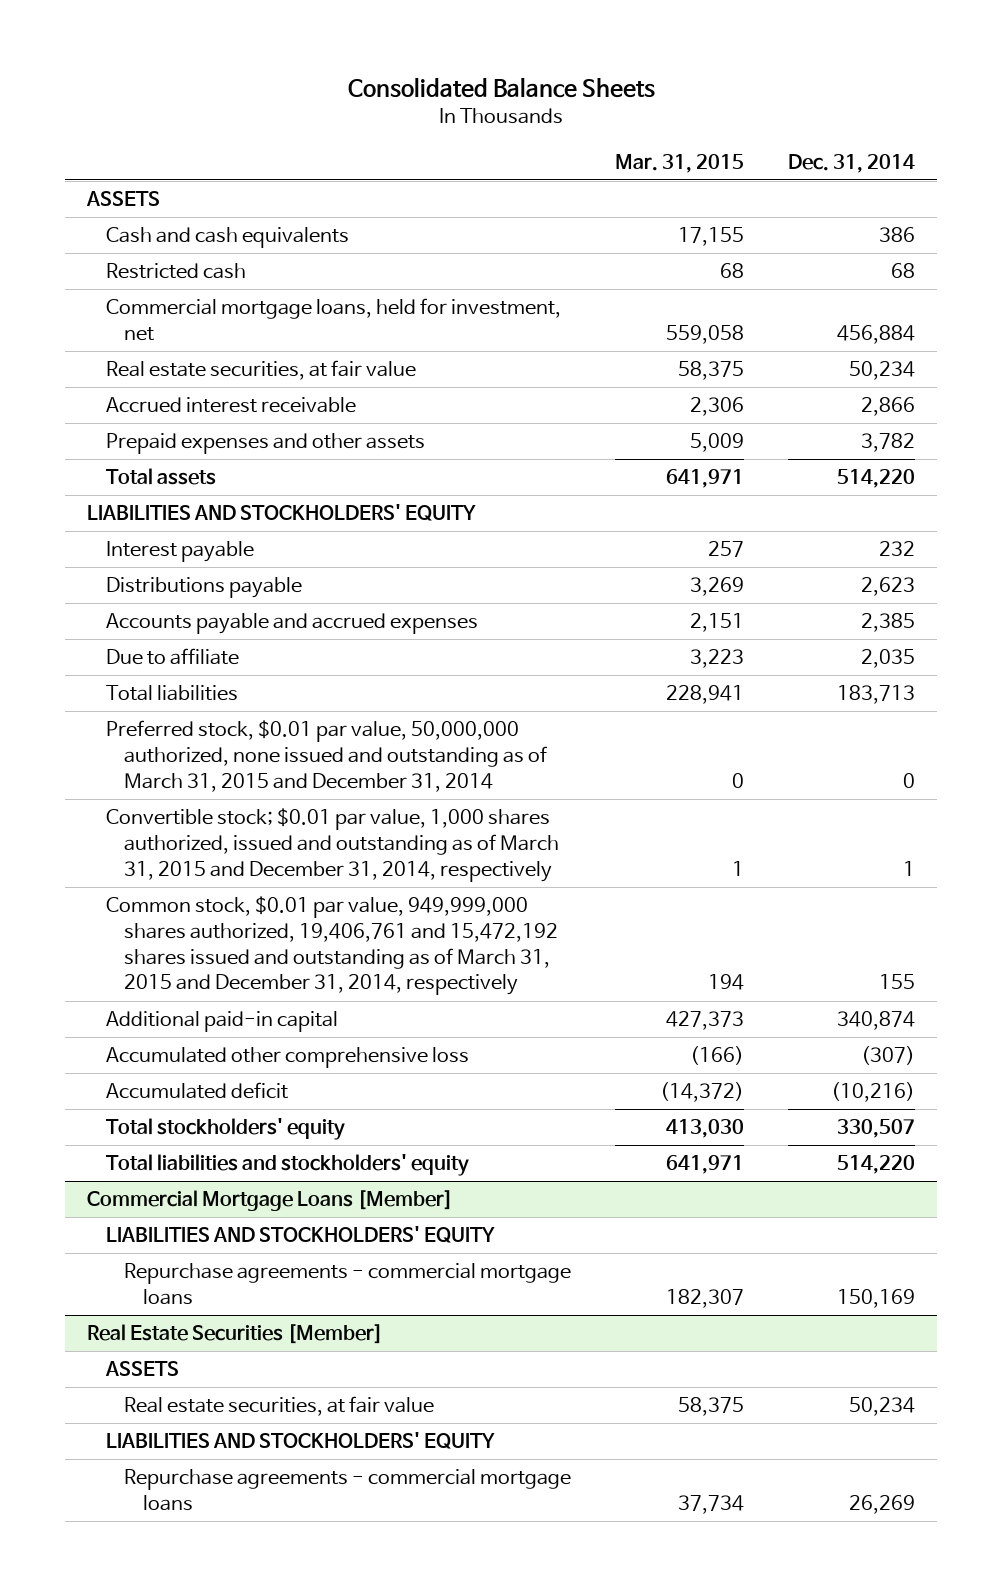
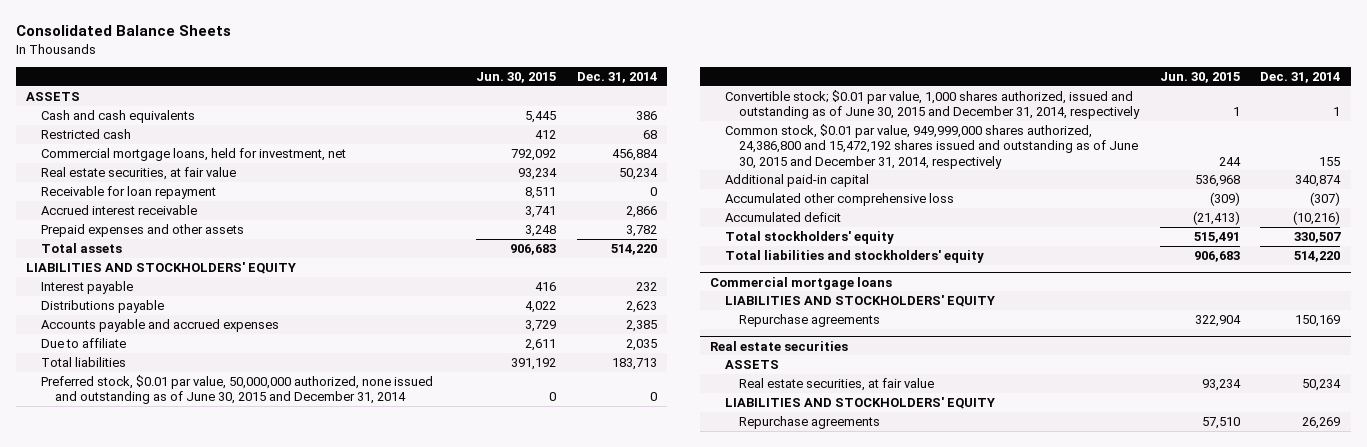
[615,153,745,173] Mar. 31, 2015 -> none
none -> [476,72,557,84] Jun. 30, 2015
none -> [40,185,216,199] Receivable for loan repayment
[105,720,548,792] Preferred stock, $0.01 par value, 50,000,000 authorized, none issued and outstanding as of March 31, 2015 and December 31, 2014 -> [40,374,433,405] Preferred stock, $0.01 par value, 50,000,000 authorized, none issued and outstanding as of June 30, 2015 and December 31, 2014
[105,808,560,882] Convertible stock; $0.01 par value, 1,000 shares authorized, issued and outstanding as of March 31, 2015 and December 31, 2014, respectively -> [724,89,1141,120] Convertible stock; $0.01 par value, 1,000 shares authorized, issued and outstanding as of June 30, 2015 and December 31, 2014, respectively
[105,896,559,996] Common stock, $0.01 par value, 949,999,000 shares authorized, 19,406,761 and 15,472,192 shares issued and outstanding as of March 31, 2015 and December 31, 2014, respectively -> [724,123,1139,169] Common stock, $0.01 par value, 949,999,000 shares authorized, 24,386,800 and 15,472,192 shares issued and outstanding as of June 30, 2015 and December 31, 2014, respectively
[87,1190,454,1212] Commercial Mortgage Loans [Member] -> [710,276,893,290] Commercial mortgage loans
[124,1263,572,1306] Repurchase agreements - commercial mortgage loans -> [739,313,881,327] Repurchase agreements
[87,1324,384,1345] Real Estate Securities [Member] -> [710,340,849,351] Real estate securities
[124,1469,572,1512] Repurchase agreements - commercial mortgage loans -> [739,415,881,429] Repurchase agreements

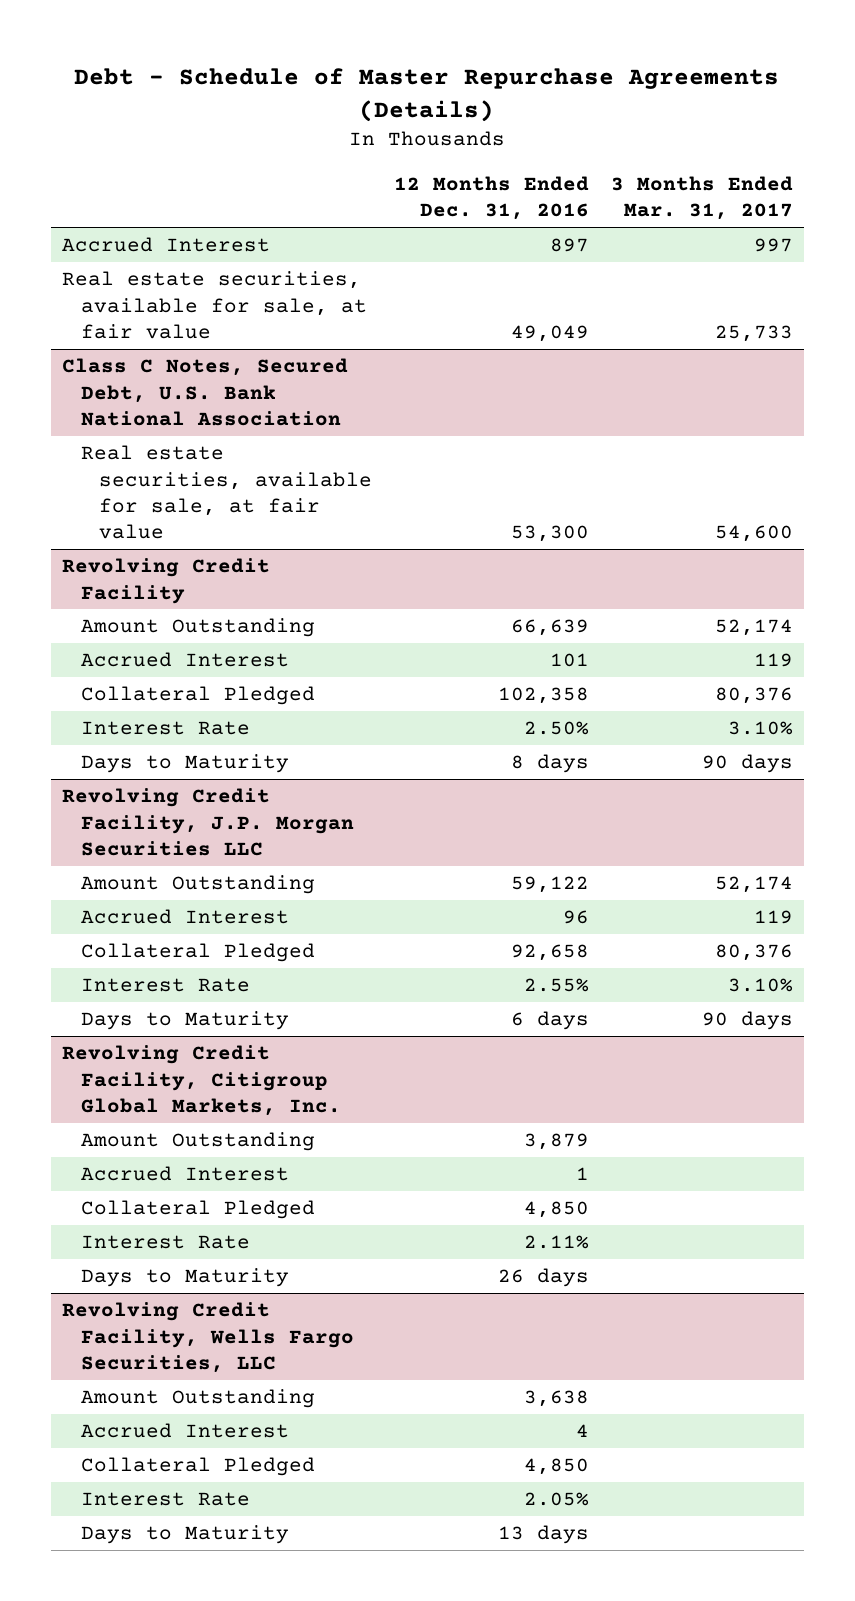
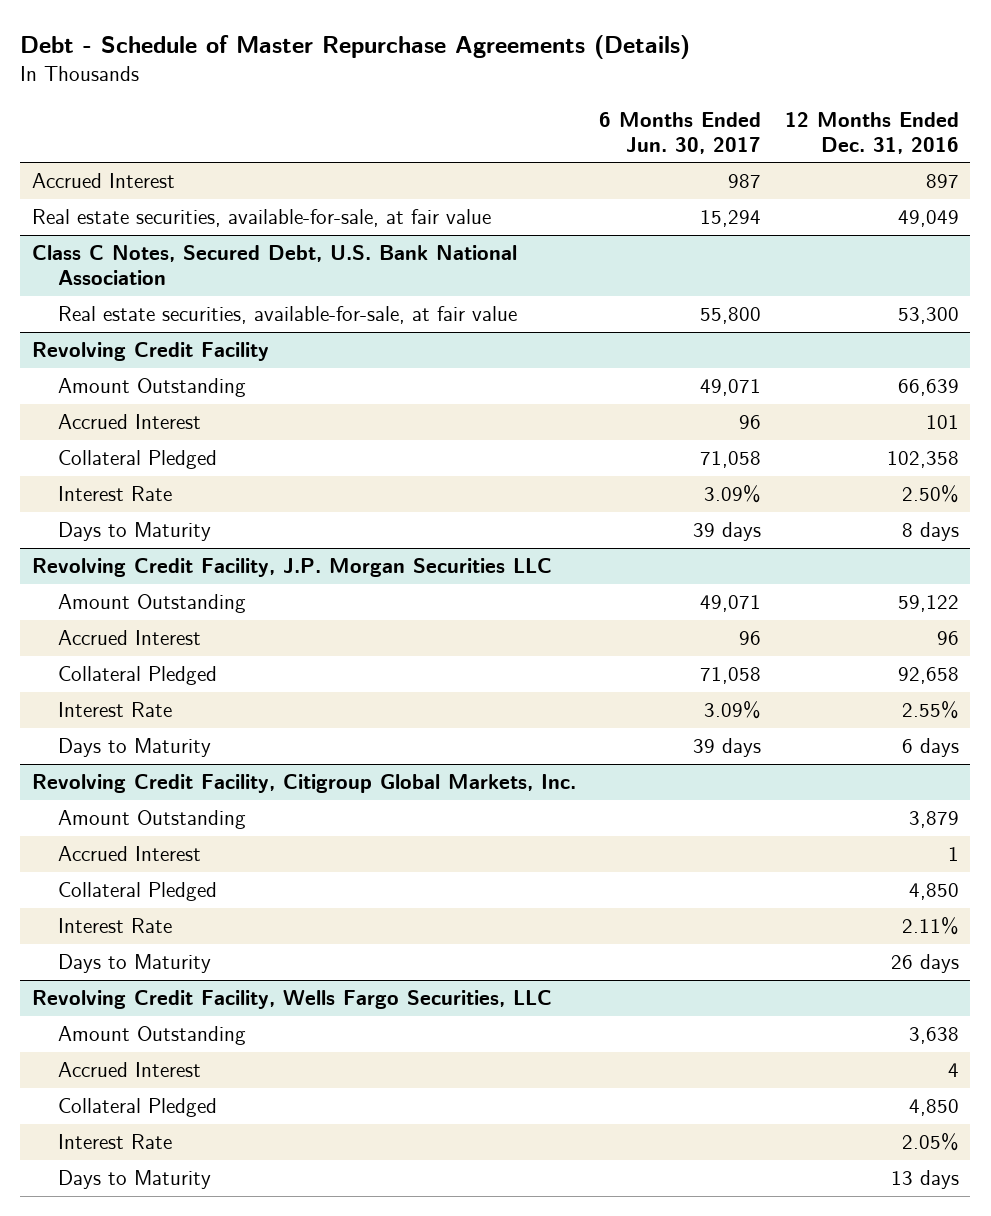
[610,175,793,221] 3 Months Ended Mar. 31, 2017 -> none
none -> [599,112,762,154] 6 Months Ended Jun. 30, 2017
[62,271,367,339] Real estate securities, available for sale, at fair value -> [32,209,492,228] Real estate securities, available-for-sale, at fair value
[80,445,373,540] Real estate securities, available for sale, at fair value -> [57,306,517,325] Real estate securities, available-for-sale, at fair value

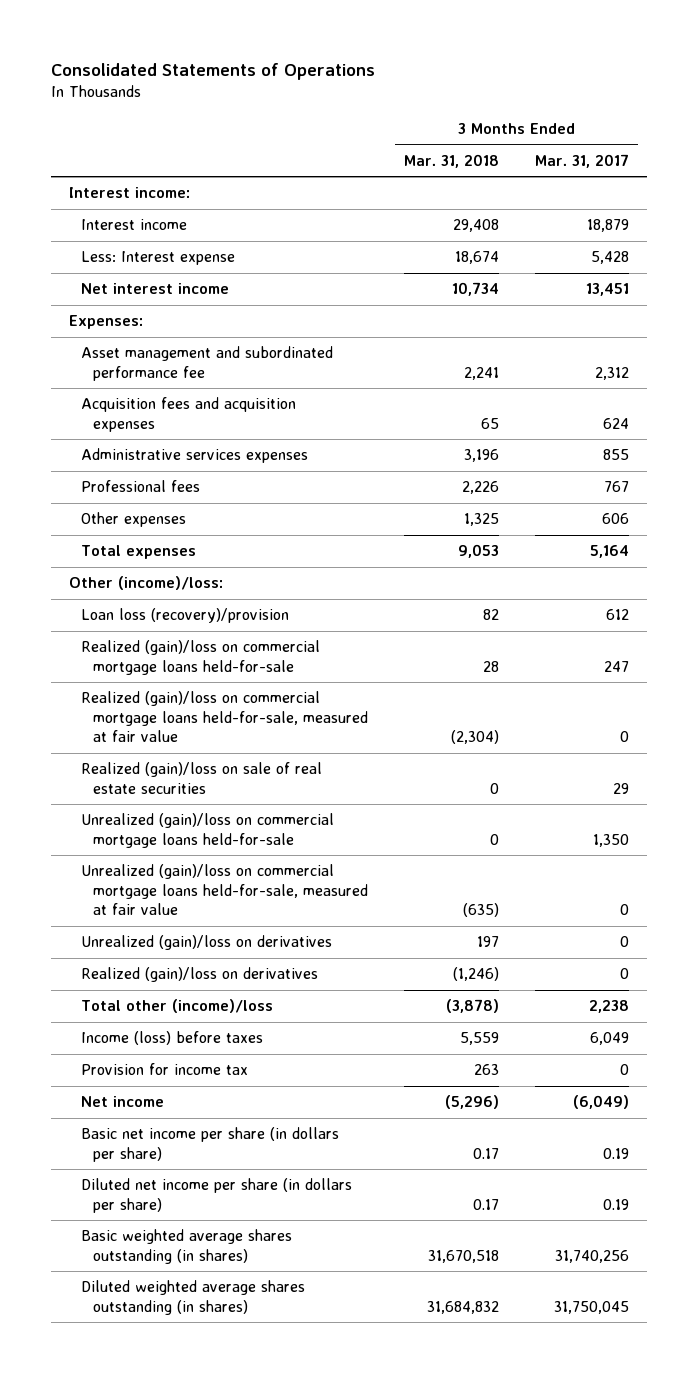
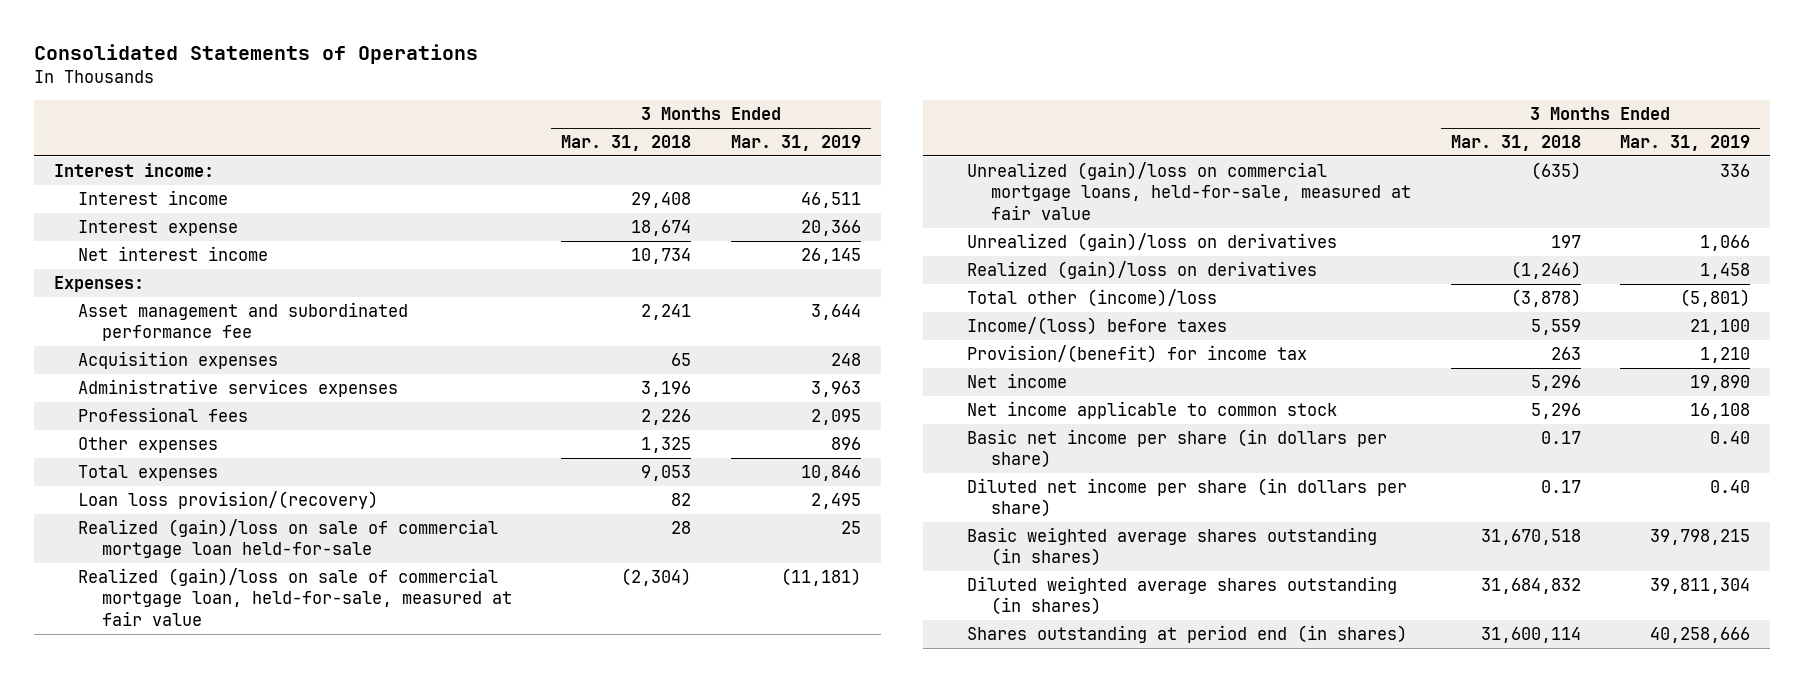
[535,153,630,168] Mar. 31, 2017 -> none
none -> [730,135,861,152] Mar. 31, 2019
[81,251,236,266] Less: Interest expense -> [77,220,238,237] Interest expense
[81,397,297,432] Acquisition fees and acquisition expenses -> [77,351,278,370] Acquisition expenses
[69,576,224,591] Other (income)/loss: -> none
[81,762,323,794] Realized (gain)/loss on sale of real estate securities -> none
[81,813,335,848] Unrealized (gain)/loss on commercial mortgage loans held-for-sale -> none
[81,608,290,624] Loan loss (recovery)/provision -> [77,491,378,510] Loan loss provision/(recovery)
[81,640,321,675] Realized (gain)/loss on commercial mortgage loans held-for-sale -> [77,519,498,559] Realized (gain)/loss on sale of commercial mortgage loan held-for-sale
[81,691,368,743] Realized (gain)/loss on commercial mortgage loans held-for-sale, measured at fair value -> [77,568,512,626] Realized (gain)/loss on sale of commercial mortgage loan, held-for-sale, measured at fair value
[81,864,368,916] Unrealized (gain)/loss on commercial mortgage loans held-for-sale, measured at fair value -> [967,162,1412,220] Unrealized (gain)/loss on commercial mortgage loans, held-for-sale, measured at fair value
[81,1031,264,1046] Income (loss) before taxes -> [967,317,1228,336] Income/(loss) before taxes
[81,1063,249,1076] Provision for income tax -> [967,345,1308,364] Provision/(benefit) for income tax
[445,1095,500,1110] (5,296) -> [1530,375,1581,392] 5,296
none -> [967,401,1338,420] Net income applicable to common stock
none -> [967,625,1408,644] Shares outstanding at period end (in shares)

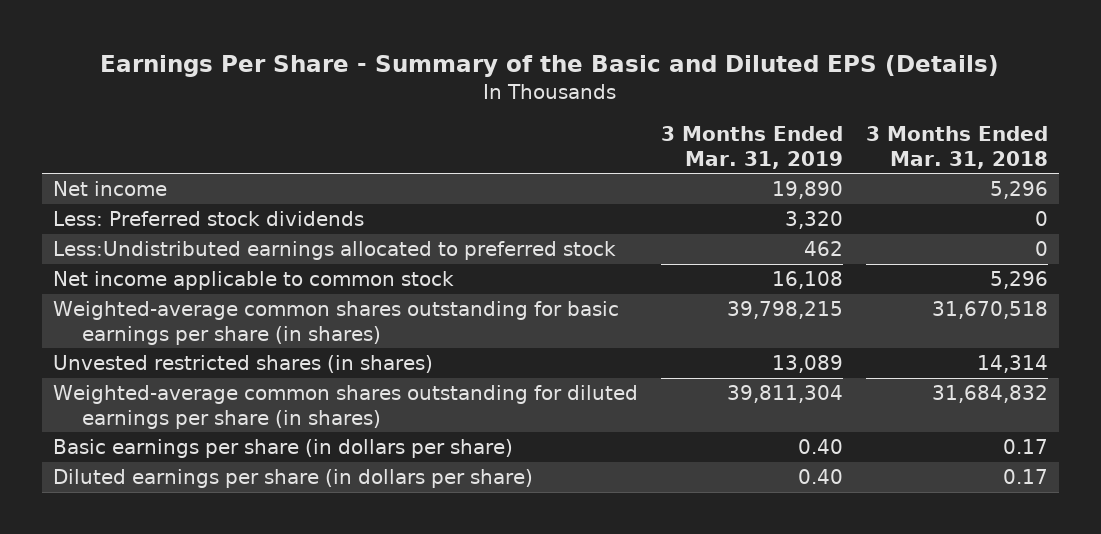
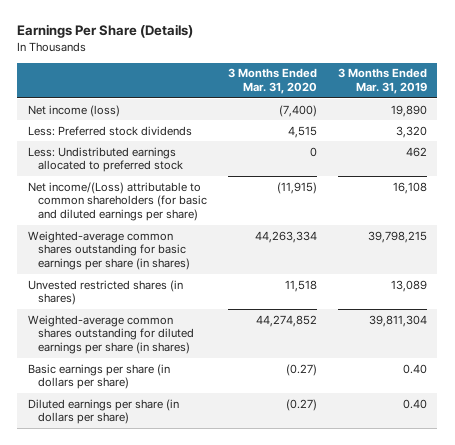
[100,55,1000,78] Earnings Per Share - Summary of the Basic and Diluted EPS (Details) -> [17,24,194,39] Earnings Per Share (Details)
[865,125,1048,169] 3 Months Ended Mar. 31, 2018 -> none
none -> [228,68,318,95] 3 Months Ended Mar. 31, 2020
[53,181,168,197] Net income -> [27,104,120,117] Net income (loss)
[53,241,617,261] Less:Undistributed earnings allocated to preferred stock -> [27,146,184,173] Less: Undistributed earnings allocated to preferred stock
[53,271,455,291] Net income applicable to common stock -> [27,181,208,221] Net income/(Loss) attributable to common shareholders (for basic and diluted earnings per share)

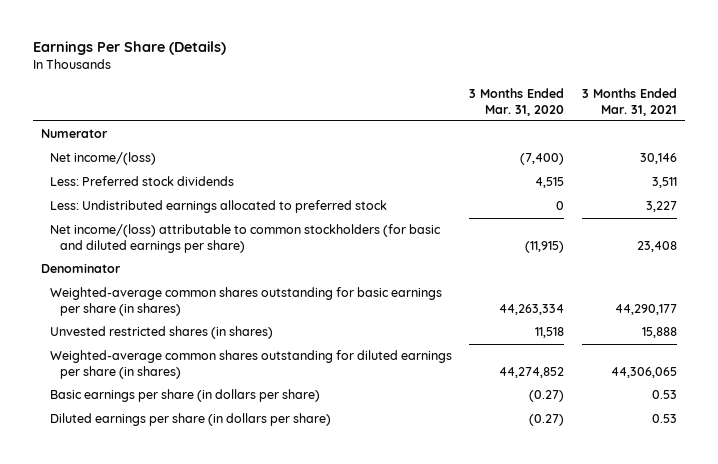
[337,68,427,95] 3 Months Ended Mar. 31, 2019 -> none
none -> [581,88,677,116] 3 Months Ended Mar. 31, 2021
none -> [41,129,109,139] Numerator
[27,104,120,117] Net income (loss) -> [50,152,157,166] Net income/(loss)
[27,181,208,221] Net income/(Loss) attributable to common shareholders (for basic and diluted earnings per share) -> [50,224,442,253] Net income/(loss) attributable to common stockholders (for basic and diluted earnings per share)
none -> [41,263,122,274] Denominator

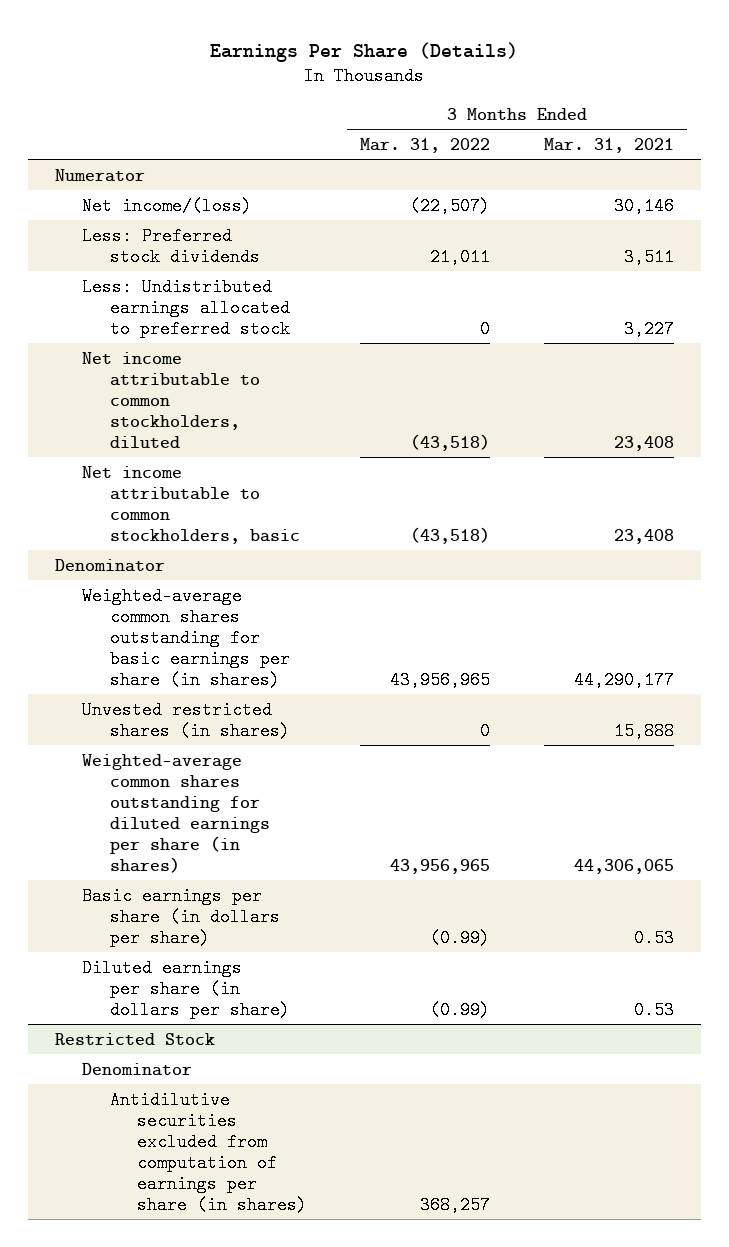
[469,88,565,116] 3 Months Ended Mar. 31, 2020 -> none
none -> [360,137,491,153] Mar. 31, 2022
none -> [82,351,260,448] Net income attributable to common stockholders, diluted
[50,224,442,253] Net income/(loss) attributable to common stockholders (for basic and diluted earnings per share) -> [82,465,300,544] Net income attributable to common stockholders, basic
none -> [54,1032,215,1045] Restricted Stock
none -> [82,1062,193,1076] Denominator
none -> [109,1090,307,1215] Antidilutive securities excluded from computation of earnings per share (in shares)

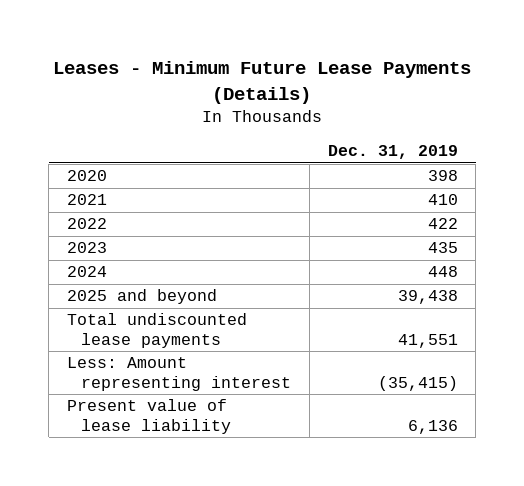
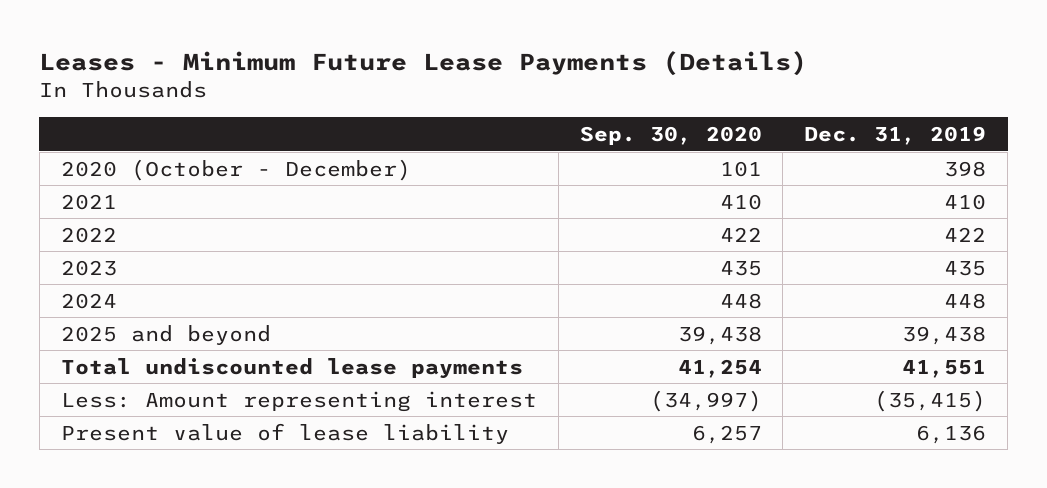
none -> [579,125,762,145] Sep. 30, 2020
[66,170,107,182] 2020 -> [60,158,411,181] 2020 (October - December)

